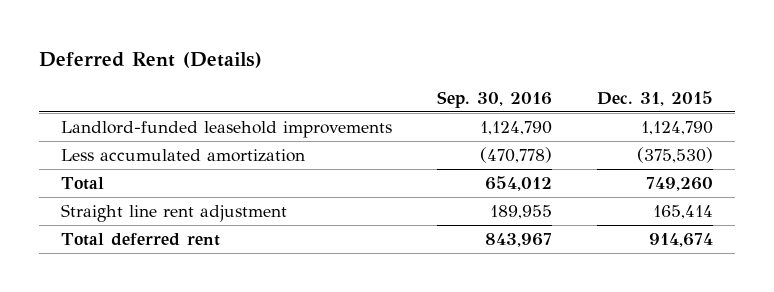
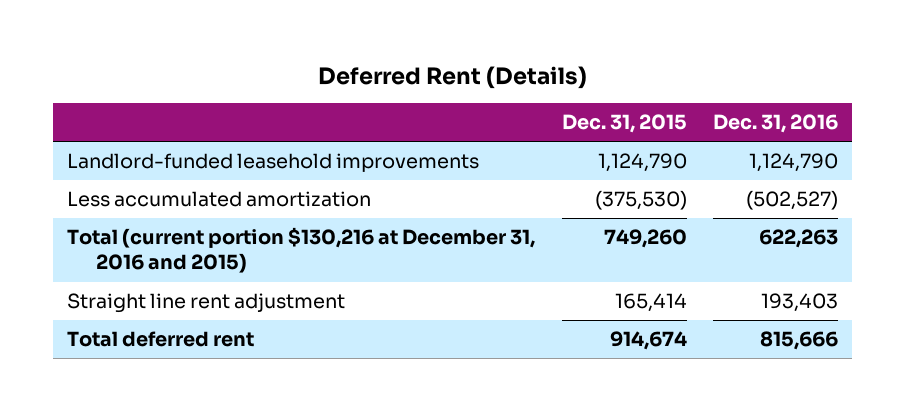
[437,90,553,108] Sep. 30, 2016 -> none
none -> [713,114,839,134] Dec. 31, 2016
[61,176,105,190] Total -> [66,227,535,274] Total (current portion $130,216 at December 31, 2016 and 2015)

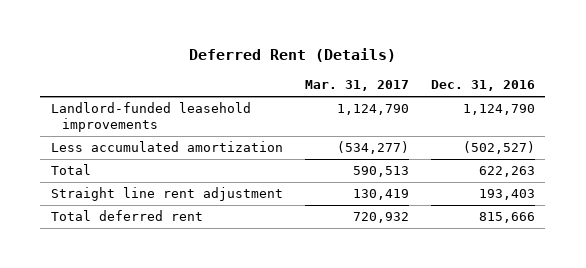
[561,114,687,134] Dec. 31, 2015 -> none
none -> [304,80,409,92] Mar. 31, 2017
[66,227,535,274] Total (current portion $130,216 at December 31, 2016 and 2015) -> [51,164,92,176] Total

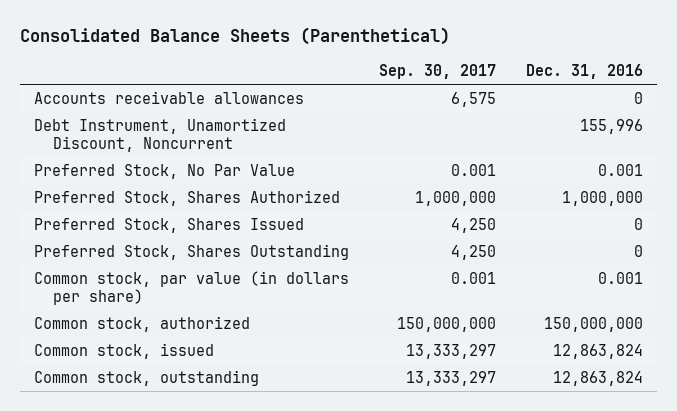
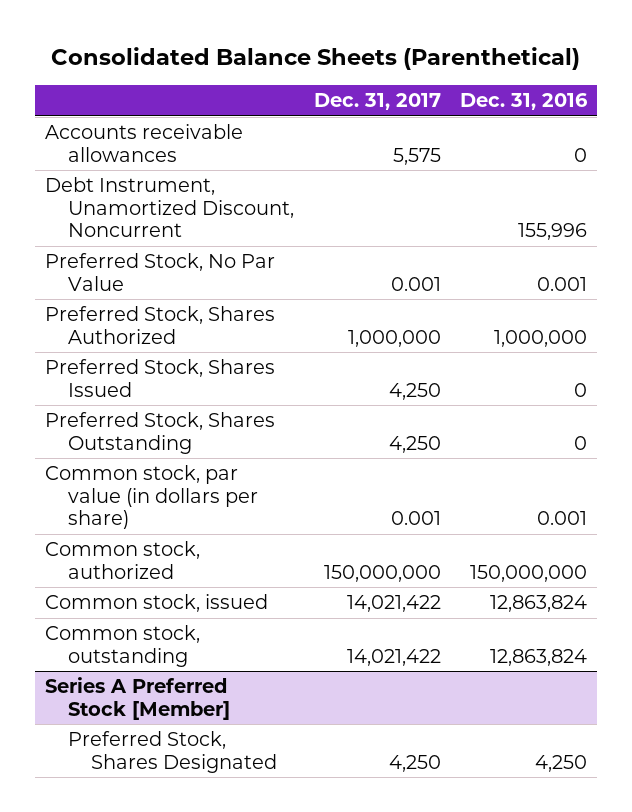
[378,64,496,80] Sep. 30, 2017 -> none
none -> [313,93,441,111] Dec. 31, 2017
none -> [44,677,231,720] Series A Preferred Stock [Member]
none -> [68,731,278,773] Preferred Stock, Shares Designated

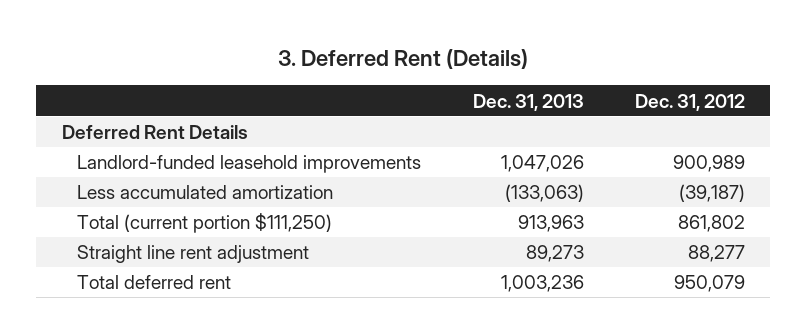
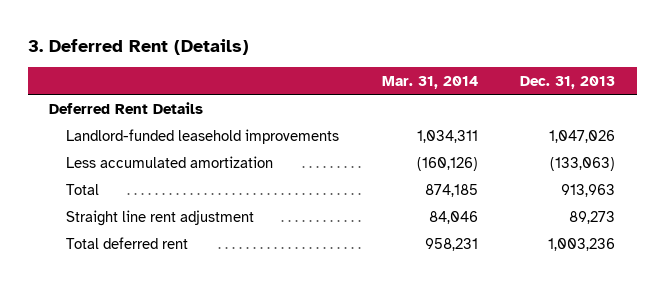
[634,93,745,111] Dec. 31, 2012 -> none
none -> [381,75,478,89] Mar. 31, 2014
[77,213,333,234] Total (current portion $111,250) -> [66,183,100,195] Total

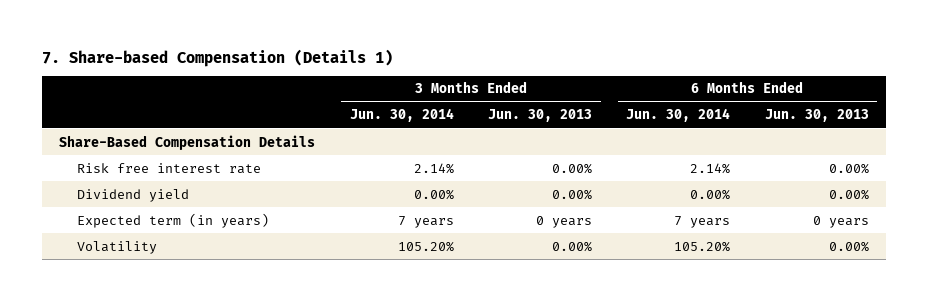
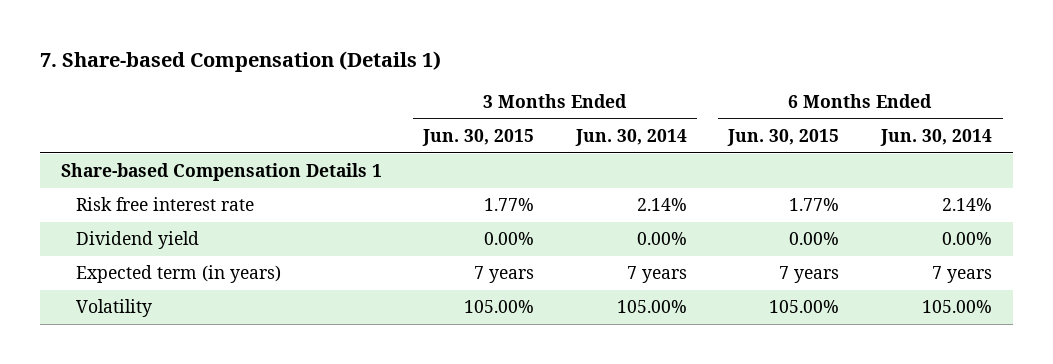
[488,109,593,123] Jun. 30, 2013 -> none
[764,109,869,123] Jun. 30, 2013 -> none
none -> [422,128,535,146] Jun. 30, 2015
none -> [727,128,840,146] Jun. 30, 2015
[59,134,316,150] Share-Based Compensation Details -> [60,163,382,182] Share-based Compensation Details 1
[397,240,454,252] 105.20% -> [616,300,687,314] 105.00%
[674,240,731,252] 105.20% -> [922,300,993,314] 105.00%

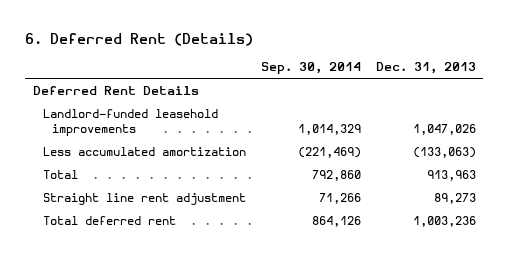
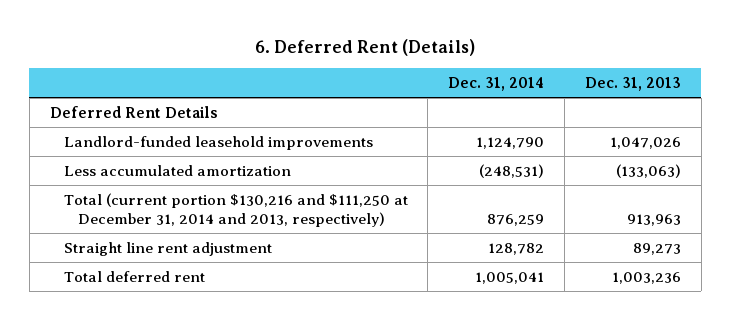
[260,62,361,75] Sep. 30, 2014 -> none
none -> [448,77,545,92] Dec. 31, 2014
[42,169,78,179] Total -> [63,192,408,227] Total (current portion $130,216 and $111,250 at December 31, 2014 and 2013, respectively)

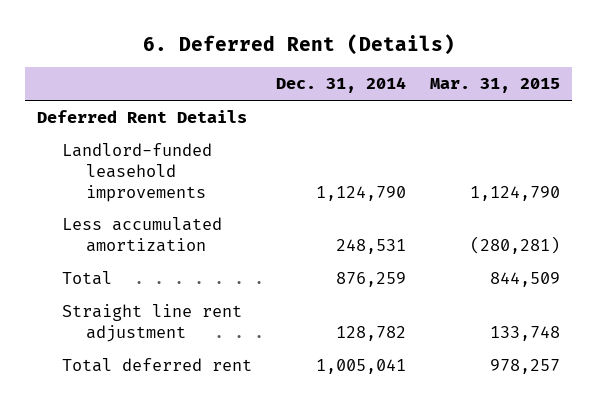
[584,77,681,92] Dec. 31, 2013 -> none
none -> [430,78,561,94] Mar. 31, 2015
[479,163,545,178] (248,531) -> [336,238,407,254] 248,531
[63,192,408,227] Total (current portion $130,216 and $111,250 at December 31, 2014 and 2013, respectively) -> [61,271,112,286] Total

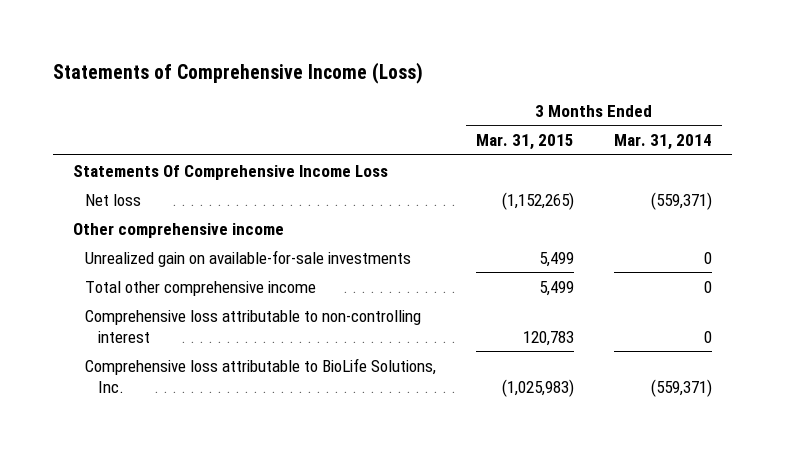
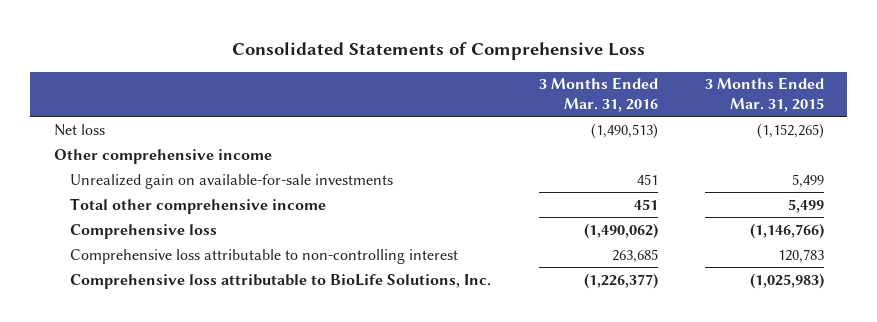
[52,62,423,85] Statements of Comprehensive Income (Loss) -> [231,42,645,61] Consolidated Statements of Comprehensive Loss
[614,134,713,151] Mar. 31, 2014 -> none
none -> [538,77,658,112] 3 Months Ended Mar. 31, 2016
[72,164,388,180] Statements Of Comprehensive Income Loss -> none
none -> [70,223,218,239] Comprehensive loss

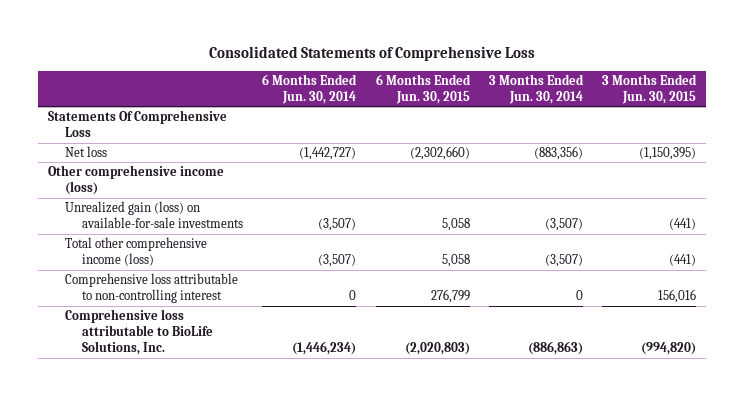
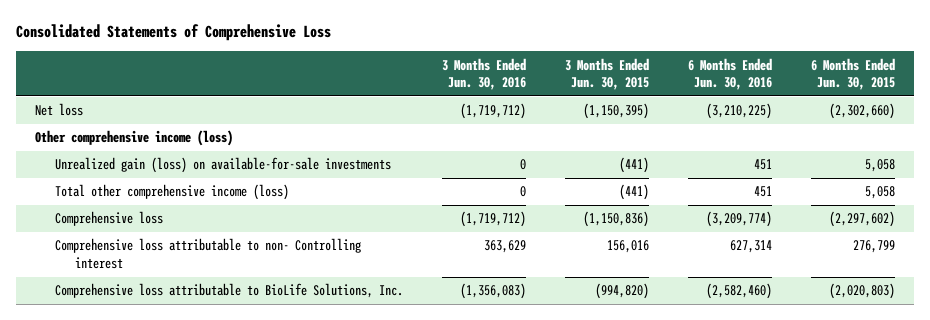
[262,73,358,104] 6 Months Ended Jun. 30, 2014 -> none
[488,73,584,104] 3 Months Ended Jun. 30, 2014 -> none
none -> [442,57,527,91] 3 Months Ended Jun. 30, 2016
none -> [687,57,772,91] 6 Months Ended Jun. 30, 2016
[48,110,228,138] Statements Of Comprehensive Loss -> none
none -> [55,211,164,227] Comprehensive loss
[65,273,239,304] Comprehensive loss attributable to non-controlling interest -> [55,238,362,269] Comprehensive loss attributable to non- Controlling interest

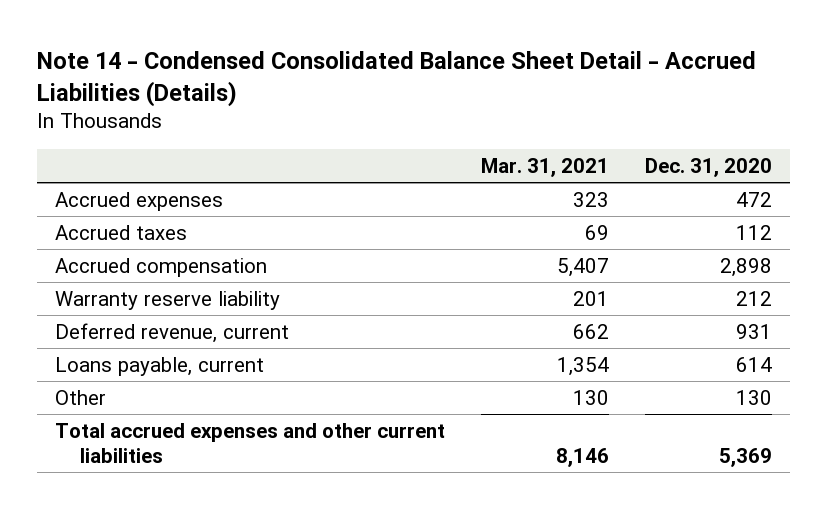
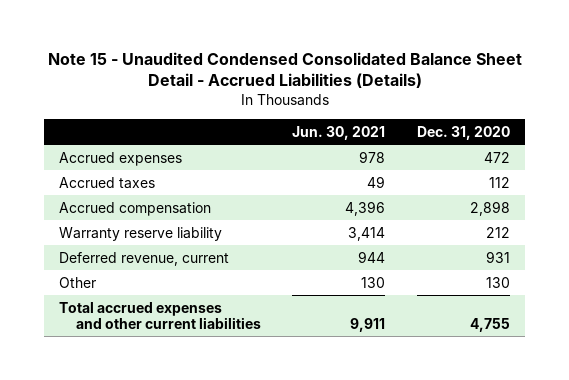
[37,51,757,107] Note 14 - Condensed Consolidated Balance Sheet Detail - Accrued Liabilities (Details) -> [47,51,522,89] Note 15 - Unaudited Condensed Consolidated Balance Sheet Detail - Accrued Liabilities (Details)
[480,157,609,177] Mar. 31, 2021 -> none
none -> [292,125,386,140] Jun. 30, 2021
[55,356,265,376] Loans payable, current -> none
[718,447,772,467] 5,369 -> [469,317,510,332] 4,755

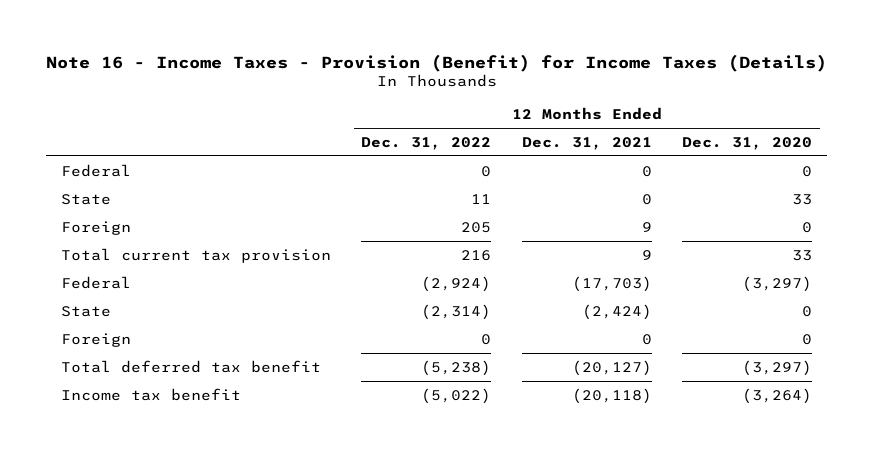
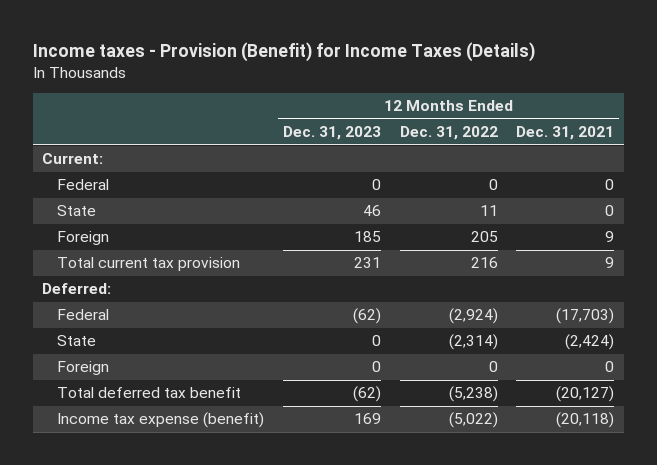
[45,53,827,72] Note 16 - Income Taxes - Provision (Benefit) for Income Taxes (Details) -> [33,41,536,62] Income taxes - Provision (Benefit) for Income Taxes (Details)
[682,136,813,150] Dec. 31, 2020 -> none
none -> [283,126,382,141] Dec. 31, 2023
none -> [42,153,104,165] Current:
none -> [42,283,112,295] Deferred:
[61,387,242,401] Income tax benefit -> [57,412,265,429] Income tax expense (benefit)

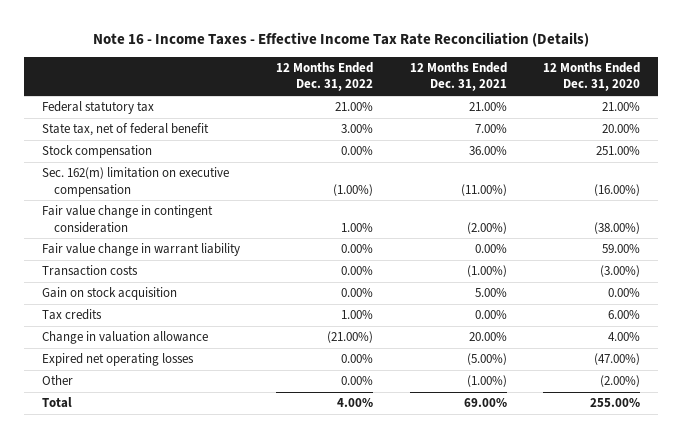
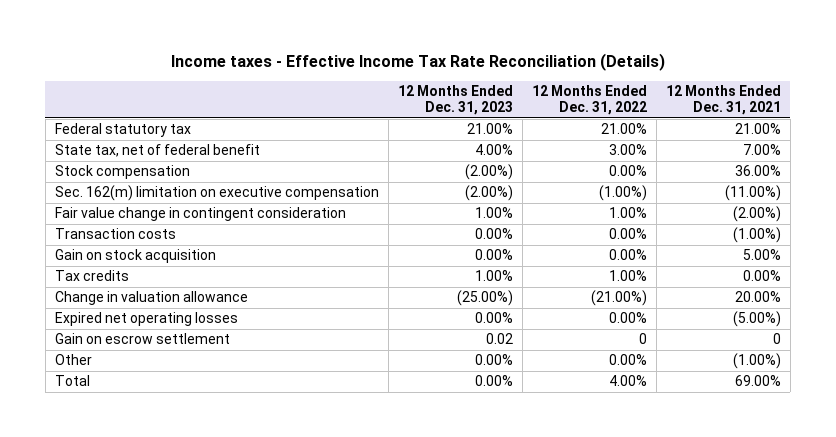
[92,31,589,47] Note 16 - Income Taxes - Effective Income Tax Rate Reconciliation (Details) -> [170,52,665,71] Income taxes - Effective Income Tax Rate Reconciliation (Details)
[543,62,641,92] 12 Months Ended Dec. 31, 2020 -> none
none -> [397,85,513,116] 12 Months Ended Dec. 31, 2023
[41,243,240,257] Fair value change in warrant liability -> none
none -> [54,333,230,345] Gain on escrow settlement

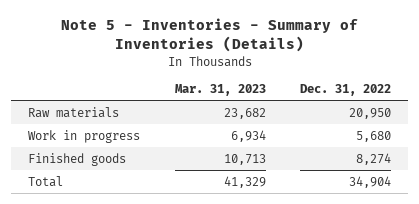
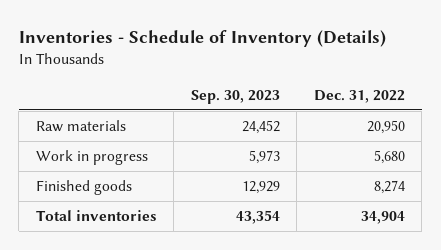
[60,18,358,53] Note 5 - Inventories - Summary of Inventories (Details) -> [18,30,386,48] Inventories - Schedule of Inventory (Details)
[174,84,266,97] Mar. 31, 2023 -> none
none -> [190,90,280,105] Sep. 30, 2023
[28,175,64,187] Total -> [35,210,157,222] Total inventories

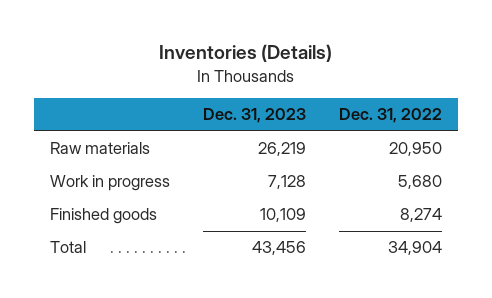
[18,30,386,48] Inventories - Schedule of Inventory (Details) -> [158,44,332,63] Inventories (Details)
[190,90,280,105] Sep. 30, 2023 -> none
none -> [202,108,306,124] Dec. 31, 2023
[35,210,157,222] Total inventories -> [50,241,87,254] Total

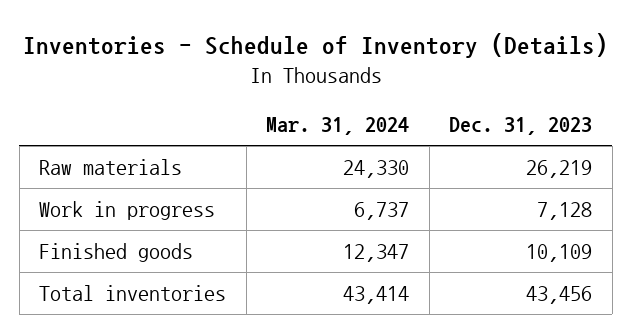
[158,44,332,63] Inventories (Details) -> [22,32,608,58] Inventories - Schedule of Inventory (Details)
[338,108,442,124] Dec. 31, 2022 -> none
none -> [266,117,410,136] Mar. 31, 2024
[50,241,87,254] Total -> [39,284,227,301] Total inventories

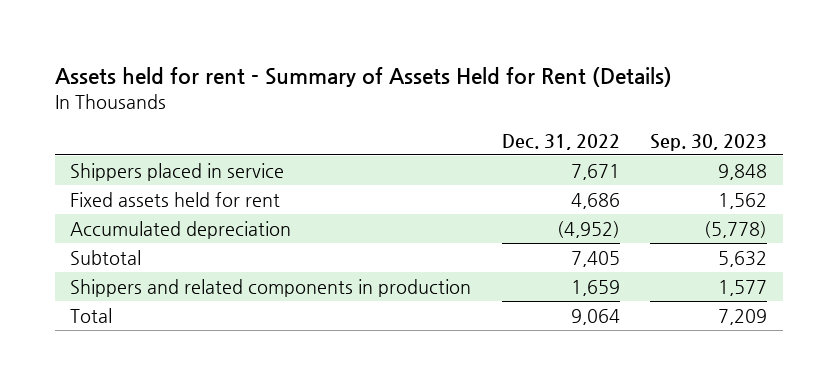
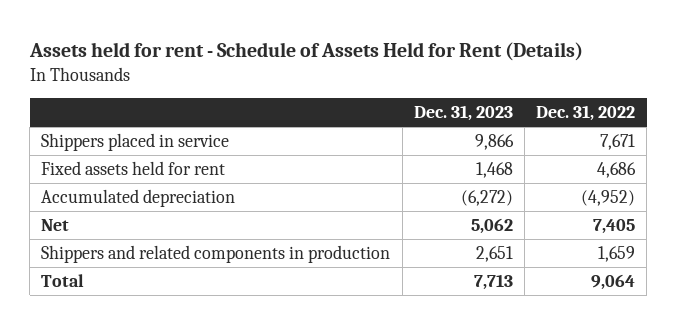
[54,67,672,88] Assets held for rent - Summary of Assets Held for Rent (Details) -> [28,41,583,61] Assets held for rent - Schedule of Assets Held for Rent (Details)
[650,133,768,151] Sep. 30, 2023 -> none
none -> [413,105,513,122] Dec. 31, 2023
[70,249,142,265] Subtotal -> [41,218,70,231] Net

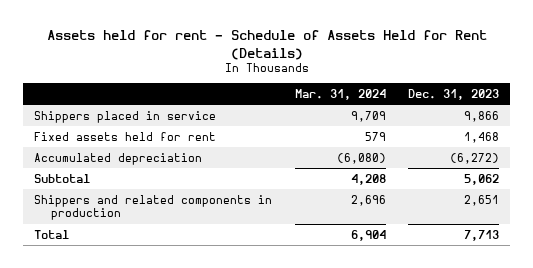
[535,105,635,122] Dec. 31, 2022 -> none
none -> [294,88,386,100] Mar. 31, 2024
[41,218,70,231] Net -> [34,173,91,183] Subtotal

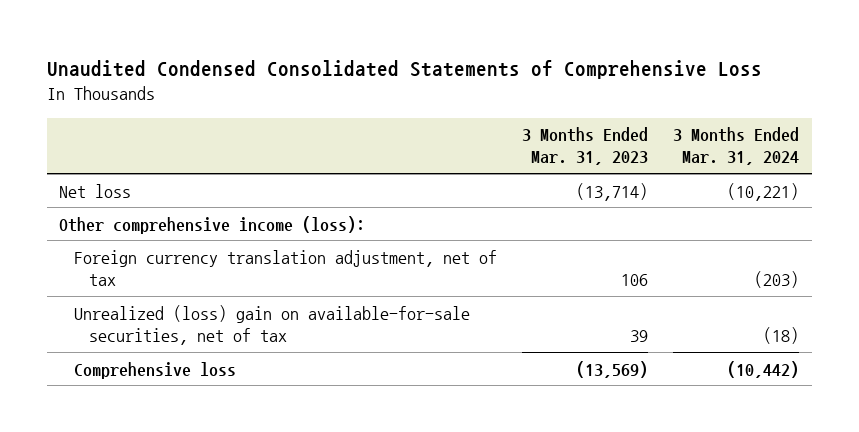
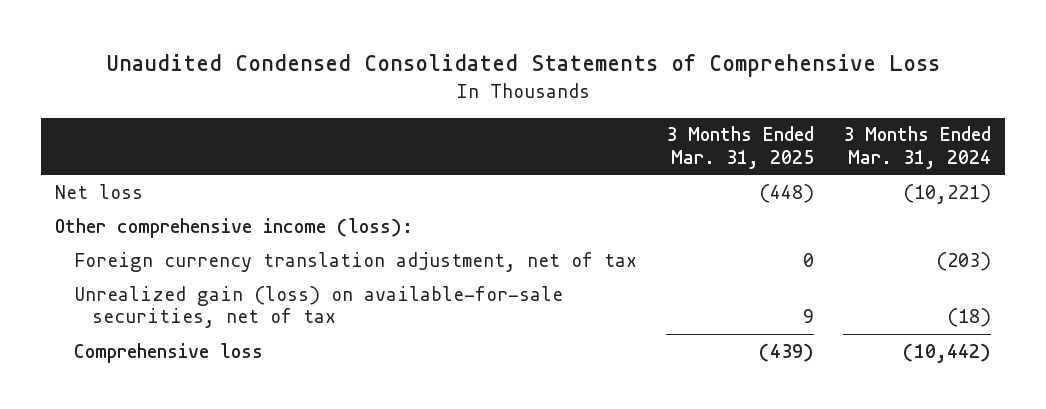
[522,127,649,166] 3 Months Ended Mar. 31, 2023 -> none
none -> [665,126,814,170] 3 Months Ended Mar. 31, 2025
[74,304,471,345] Unrealized (loss) gain on available-for-sale securities, net of tax -> [73,285,563,329] Unrealized gain (loss) on available-for-sale securities, net of tax

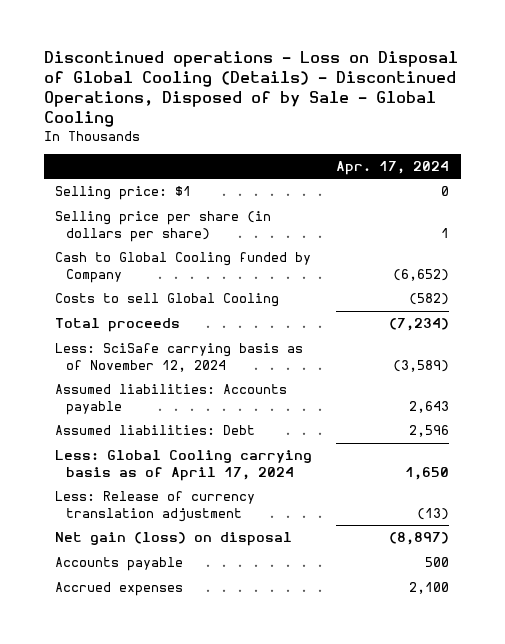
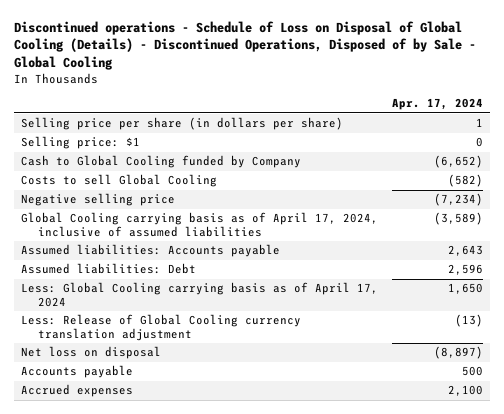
[43,51,458,128] Discontinued operations - Loss on Disposal of Global Cooling (Details) - Discontinued Operations, Disposed of by Sale - Global Cooling -> [13,20,476,71] Discontinued operations - Schedule of Loss on Disposal of Global Cooling (Details) - Discontinued Operations, Disposed of by Sale - Global Cooling
[55,186,192,201] Selling price: $1 -> [20,136,140,150] Selling price: $1
[55,318,181,333] Total proceeds -> [20,193,175,207] Negative selling price
[55,343,304,372] Less: SciSafe carrying basis as of November 12, 2024 -> [20,212,378,238] Global Cooling carrying basis as of April 17, 2024, inclusive of assumed liabilities
[55,491,256,522] Less: Release of currency translation adjustment -> [20,314,301,342] Less: Release of Global Cooling currency translation adjustment
[55,532,293,547] Net gain (loss) on disposal -> [20,346,161,360] Net loss on disposal

